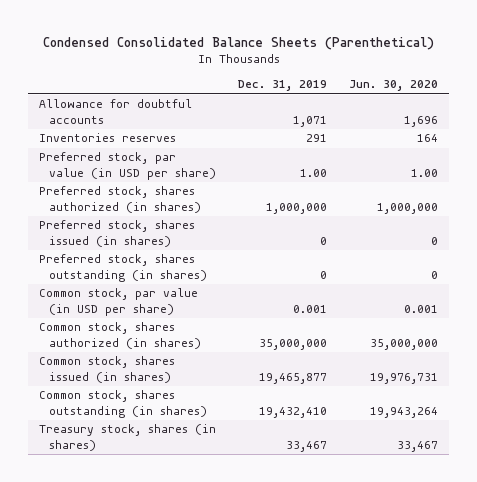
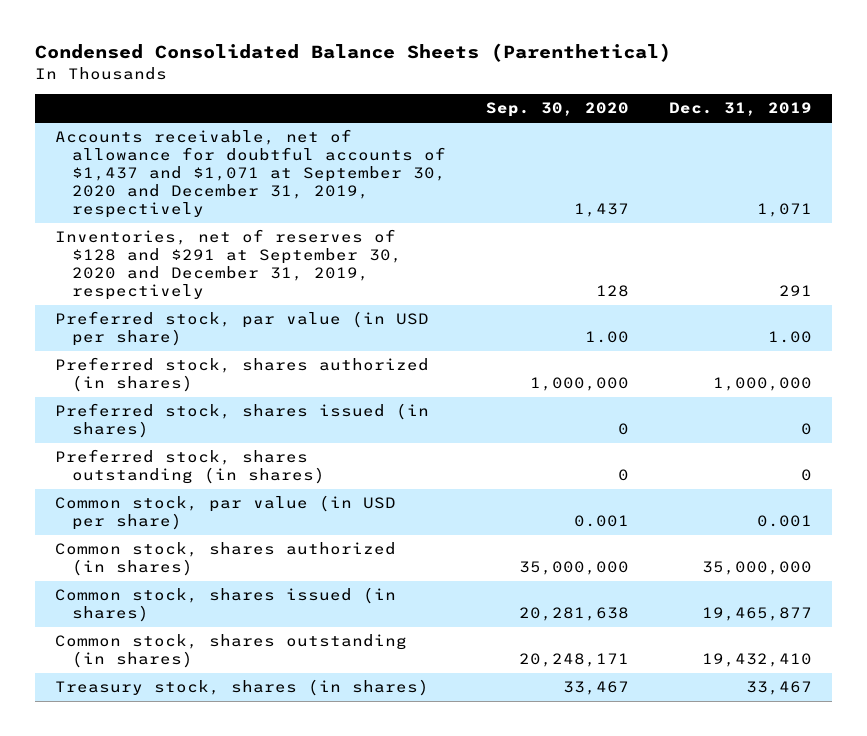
[348,80,438,92] Jun. 30, 2020 -> none
none -> [486,102,630,118] Sep. 30, 2020
[39,99,193,124] Allowance for doubtful accounts -> [55,129,447,219] Accounts receivable, net of allowance for doubtful accounts of $1,437 and $1,071 at September 30, 2020 and December 31, 2019, respectively
[39,133,177,143] Inventories reserves -> [55,229,403,301] Inventories, net of reserves of $128 and $291 at September 30, 2020 and December 31, 2019, respectively

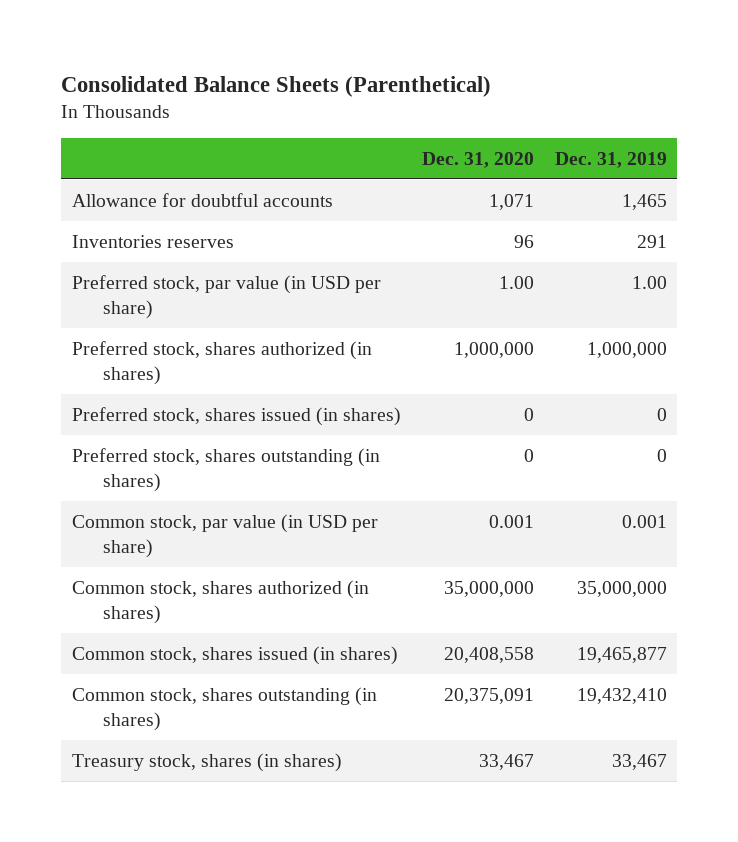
[34,43,671,63] Condensed Consolidated Balance Sheets (Parenthetical) -> [61,75,492,97] Consolidated Balance Sheets (Parenthetical)
[486,102,630,118] Sep. 30, 2020 -> none
none -> [421,151,534,168] Dec. 31, 2020
[55,129,447,219] Accounts receivable, net of allowance for doubtful accounts of $1,437 and $1,071 at September 30, 2020 and December 31, 2019, respectively -> [71,192,333,207] Allowance for doubtful accounts
[757,203,813,218] 1,071 -> [621,193,667,210] 1,465
[55,229,403,301] Inventories, net of reserves of $128 and $291 at September 30, 2020 and December 31, 2019, respectively -> [71,234,234,248] Inventories reserves

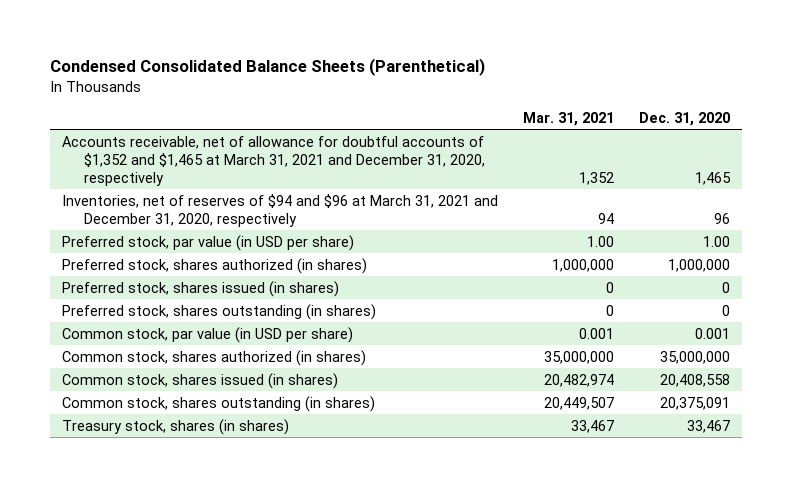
[61,75,492,97] Consolidated Balance Sheets (Parenthetical) -> [49,58,485,77] Condensed Consolidated Balance Sheets (Parenthetical)
[554,151,667,168] Dec. 31, 2019 -> none
none -> [522,111,614,126] Mar. 31, 2021
[71,192,333,207] Allowance for doubtful accounts -> [62,135,486,186] Accounts receivable, net of allowance for doubtful accounts of $1,352 and $1,465 at March 31, 2021 and December 31, 2020, respectively
[488,193,534,210] 1,071 -> [694,171,731,185] 1,465
[71,234,234,248] Inventories reserves -> [62,193,499,227] Inventories, net of reserves of $94 and $96 at March 31, 2021 and December 31, 2020, respectively

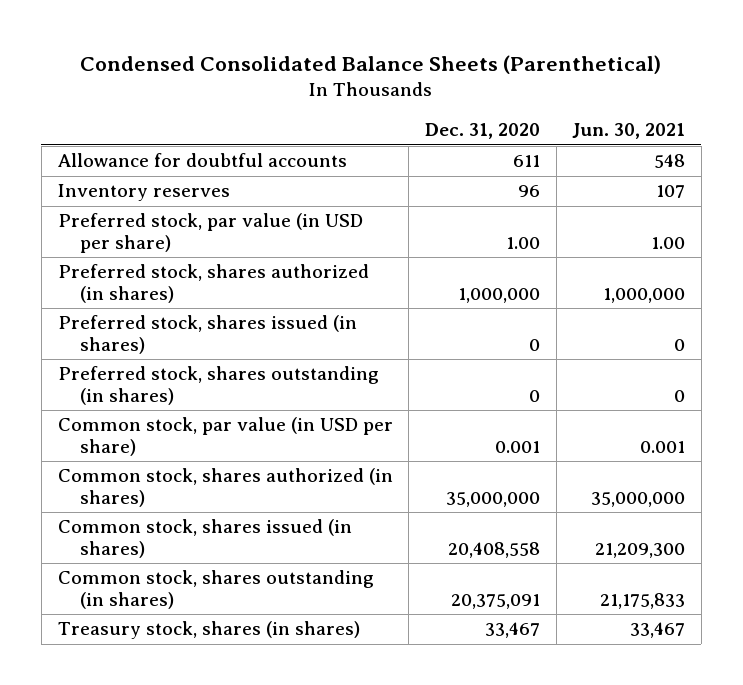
[522,111,614,126] Mar. 31, 2021 -> none
none -> [572,123,686,140] Jun. 30, 2021
[62,135,486,186] Accounts receivable, net of allowance for doubtful accounts of $1,352 and $1,465 at March 31, 2021 and December 31, 2020, respectively -> [57,153,347,168] Allowance for doubtful accounts
[694,171,731,185] 1,465 -> [512,155,540,168] 611
[62,193,499,227] Inventories, net of reserves of $94 and $96 at March 31, 2021 and December 31, 2020, respectively -> [57,184,230,202] Inventory reserves

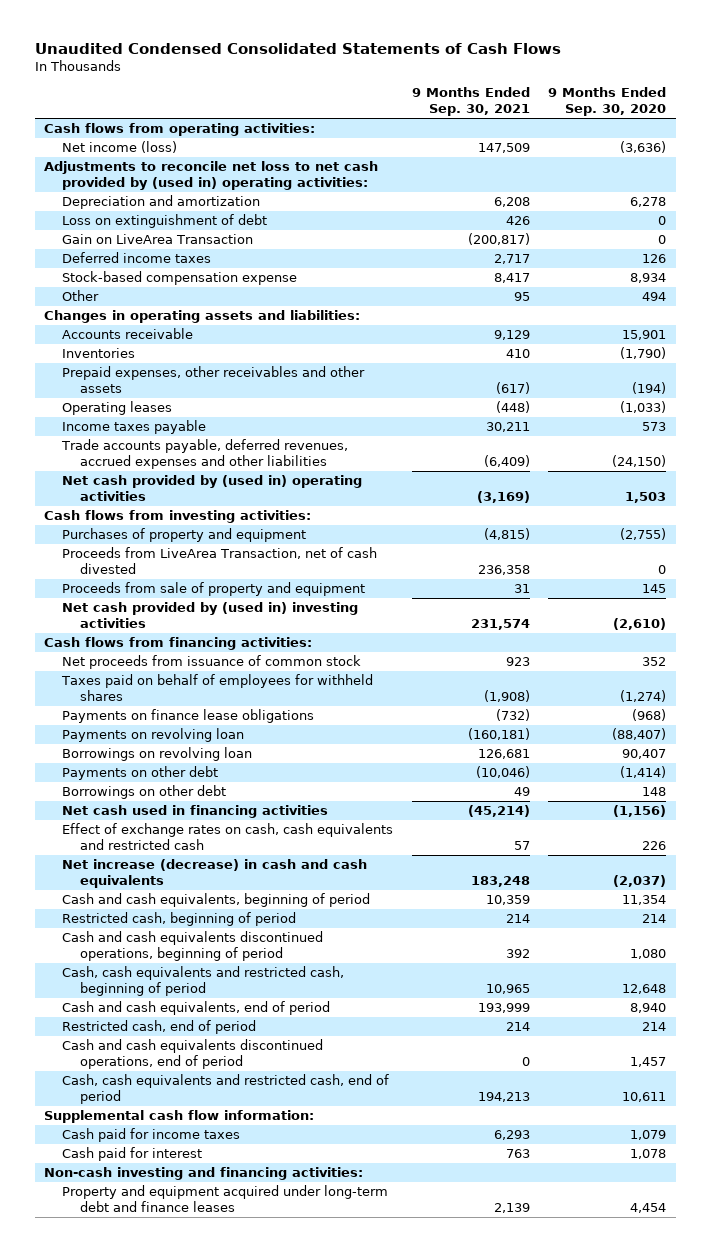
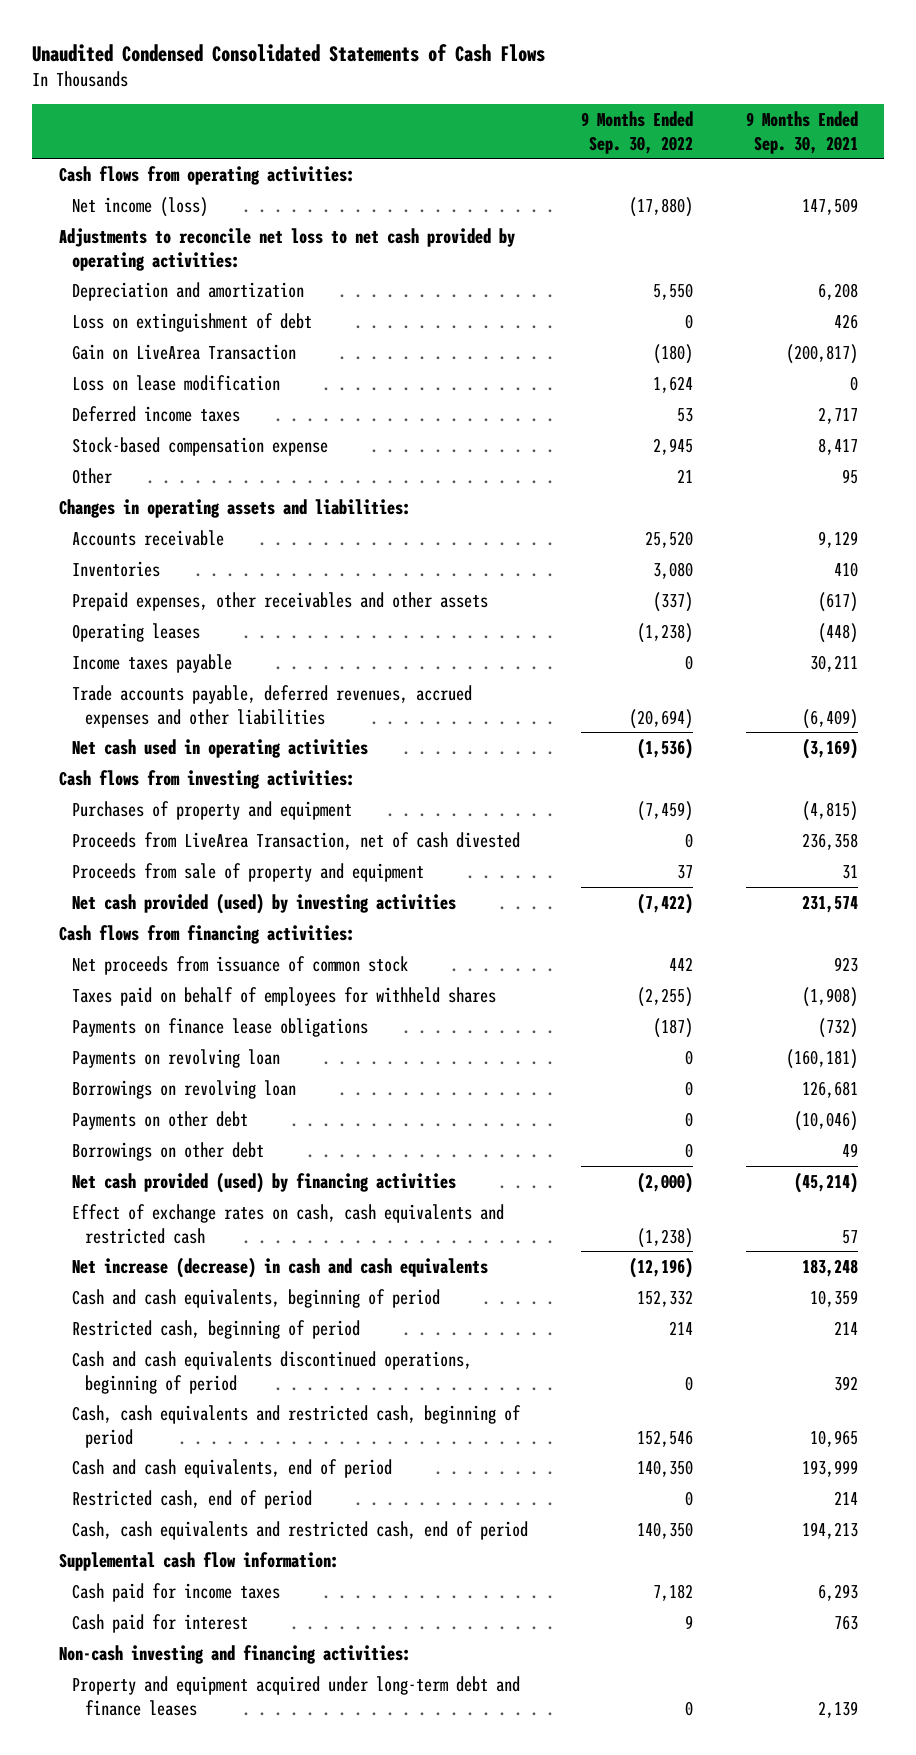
[548,87,667,117] 9 Months Ended Sep. 30, 2020 -> none
none -> [580,110,693,154] 9 Months Ended Sep. 30, 2022
[43,161,378,190] Adjustments to reconcile net loss to net cash provided by (used in) operating activities: -> [58,227,515,271] Adjustments to reconcile net loss to net cash provided by operating activities:
none -> [71,374,280,391] Loss on lease modification
[61,475,362,501] Net cash provided by (used in) operating activities -> [71,738,368,758] Net cash used in operating activities
[61,602,358,628] Net cash provided by (used in) investing activities -> [71,892,456,914] Net cash provided (used) by investing activities
[61,805,328,819] Net cash used in financing activities -> [71,1171,456,1193] Net cash provided (used) by financing activities
[61,1039,323,1069] Cash and cash equivalents discontinued operations, end of period -> none

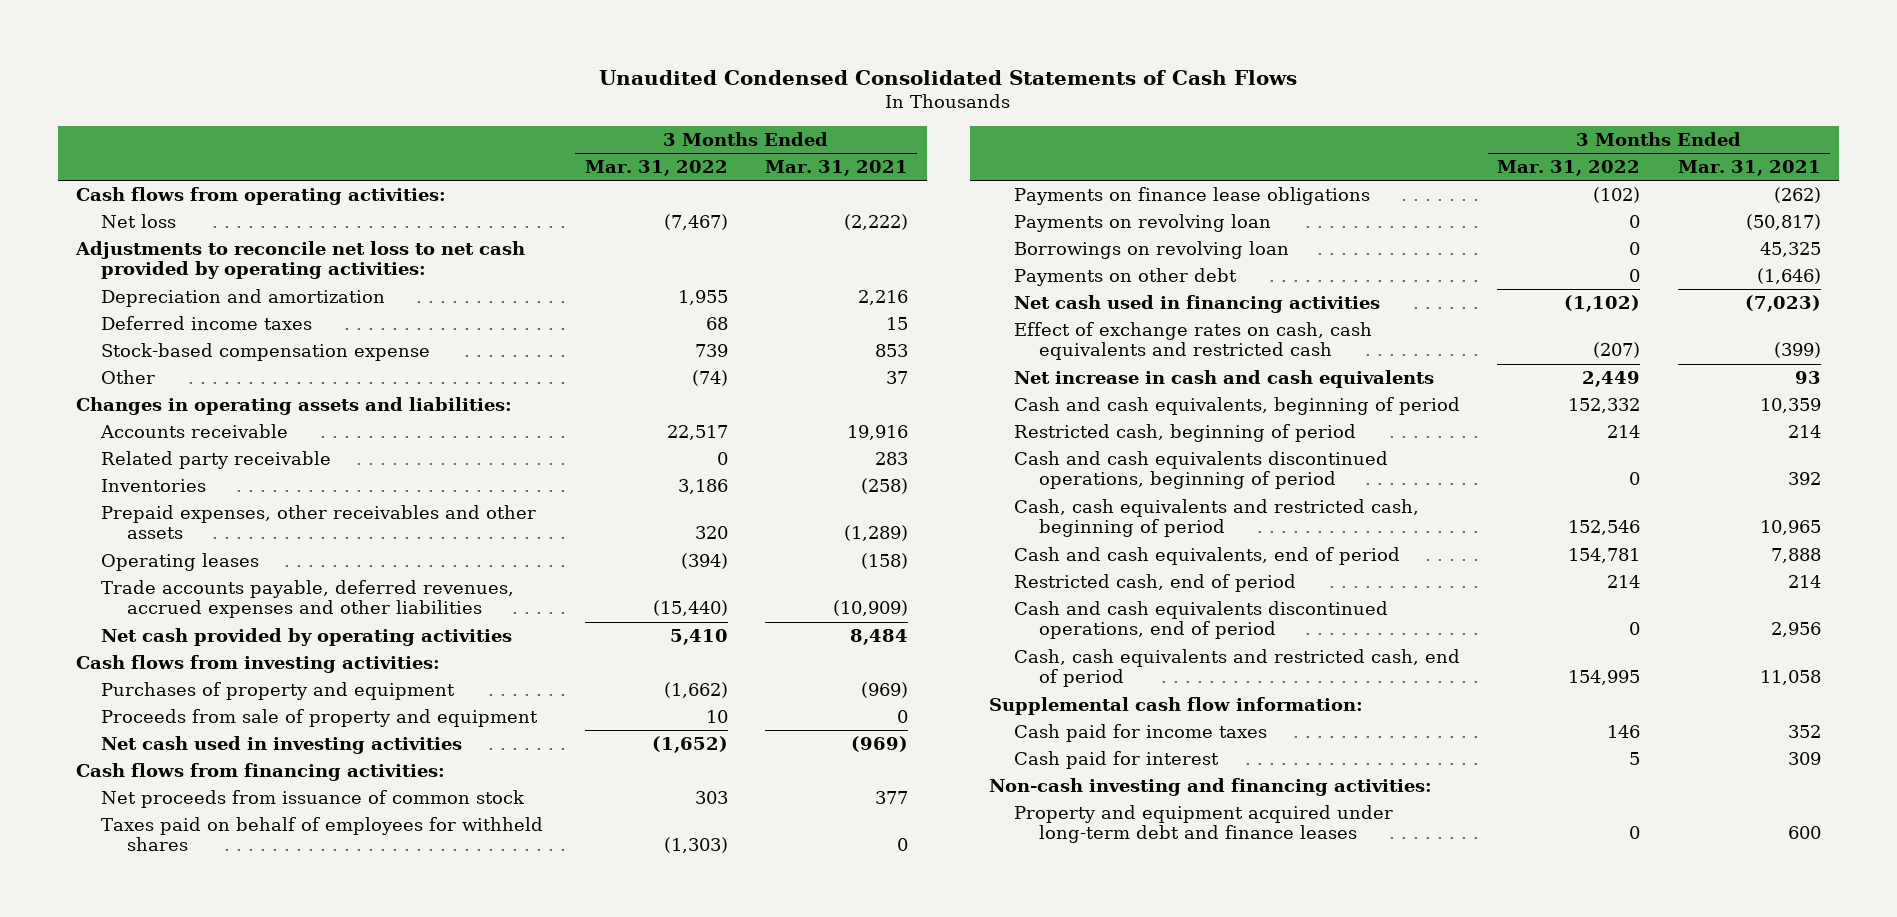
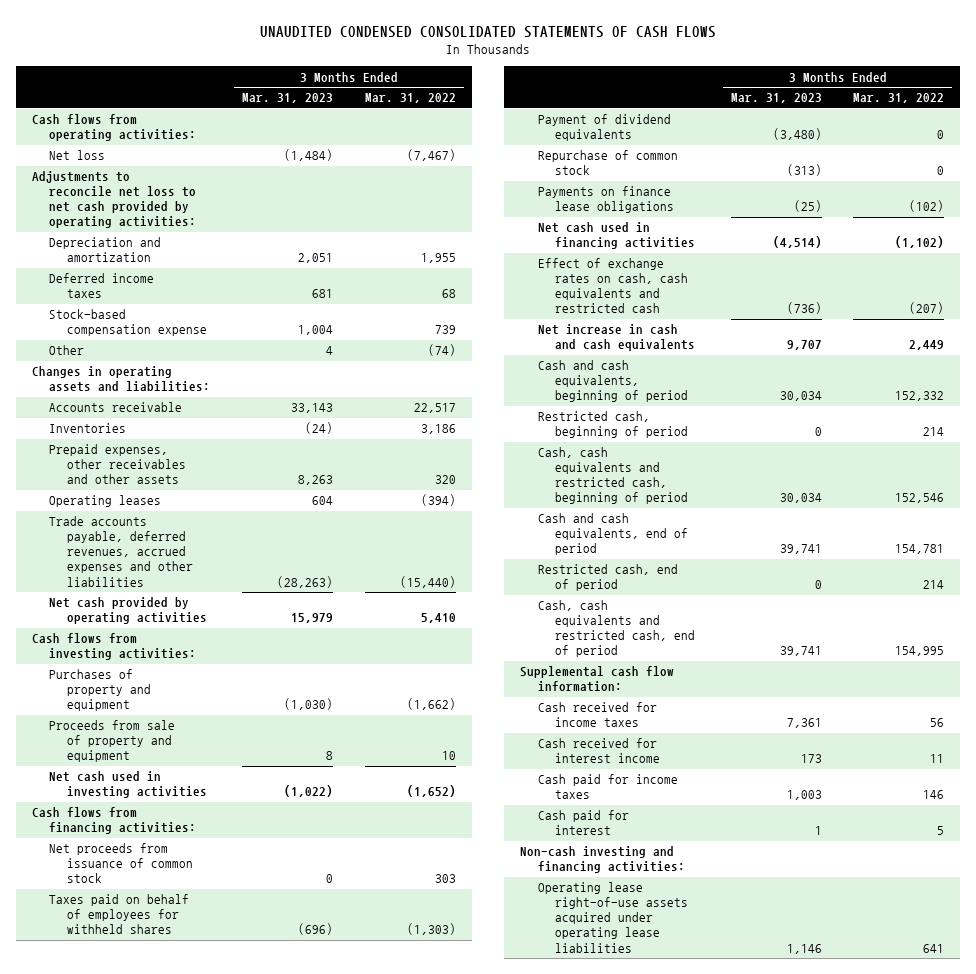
[599,69,1298,85] Unaudited Condensed Consolidated Statements of Cash Flows -> [260,26,717,39] UNAUDITED CONDENSED CONSOLIDATED STATEMENTS OF CASH FLOWS
[764,160,908,177] Mar. 31, 2021 -> none
none -> [242,93,334,104] Mar. 31, 2023
[101,451,332,470] Related party receivable -> none
none -> [537,114,671,142] Payment of dividend equivalents
none -> [537,150,678,176] Repurchase of common stock
[1014,214,1272,233] Payments on revolving loan -> none
[1014,241,1290,260] Borrowings on revolving loan -> none
[1014,268,1238,287] Payments on other debt -> none
[1014,451,1389,490] Cash and cash equivalents discontinued operations, beginning of period -> none
[1014,601,1389,640] Cash and cash equivalents discontinued operations, end of period -> none
none -> [537,702,657,728] Cash received for income taxes
none -> [537,738,661,764] Cash received for interest income
[1014,805,1394,844] Property and equipment acquired under long-term debt and finance leases -> none
none -> [537,882,689,953] Operating lease right-of-use assets acquired under operating lease liabilities

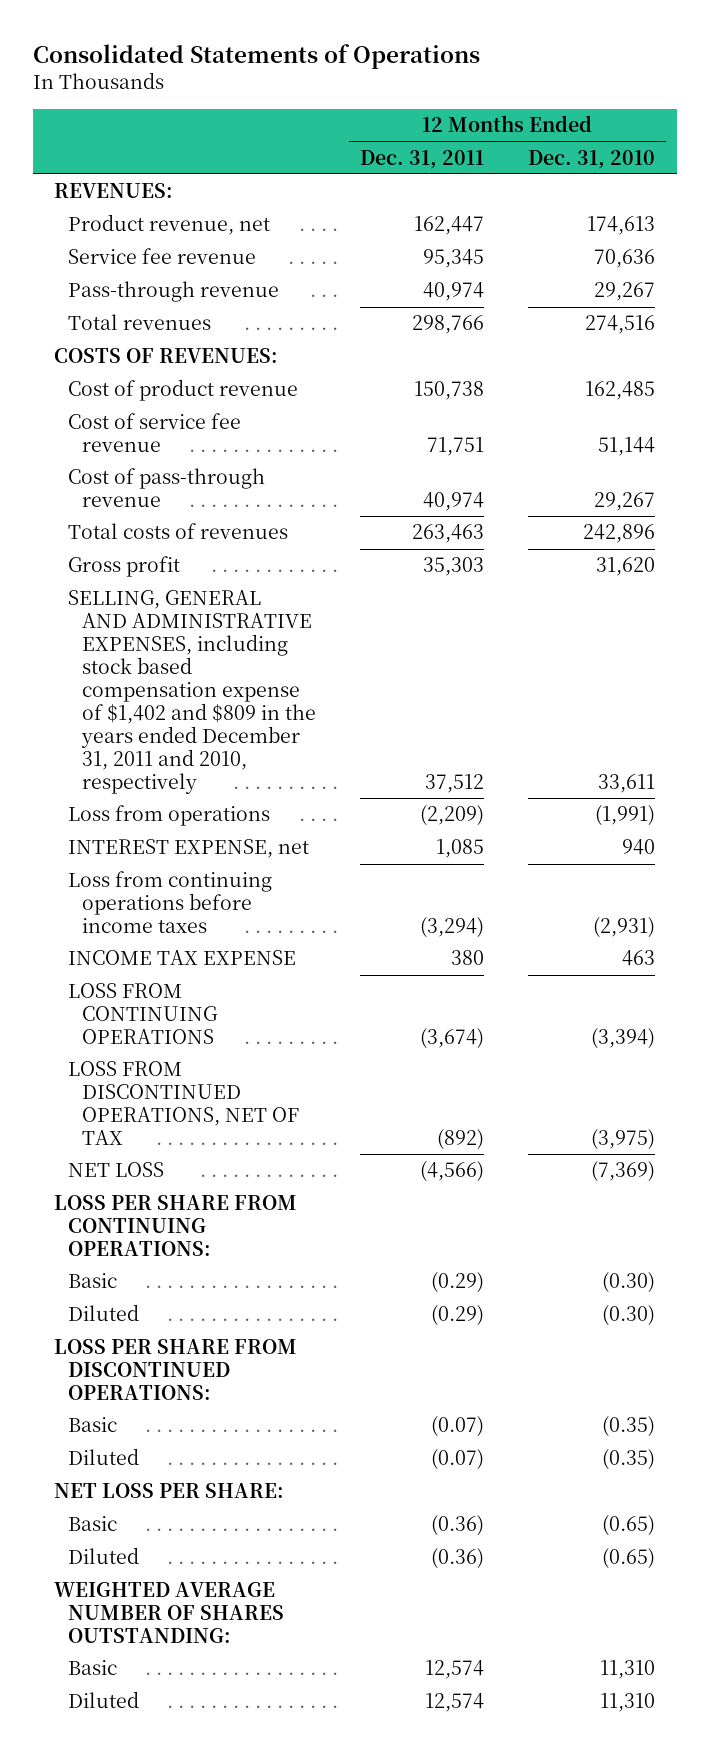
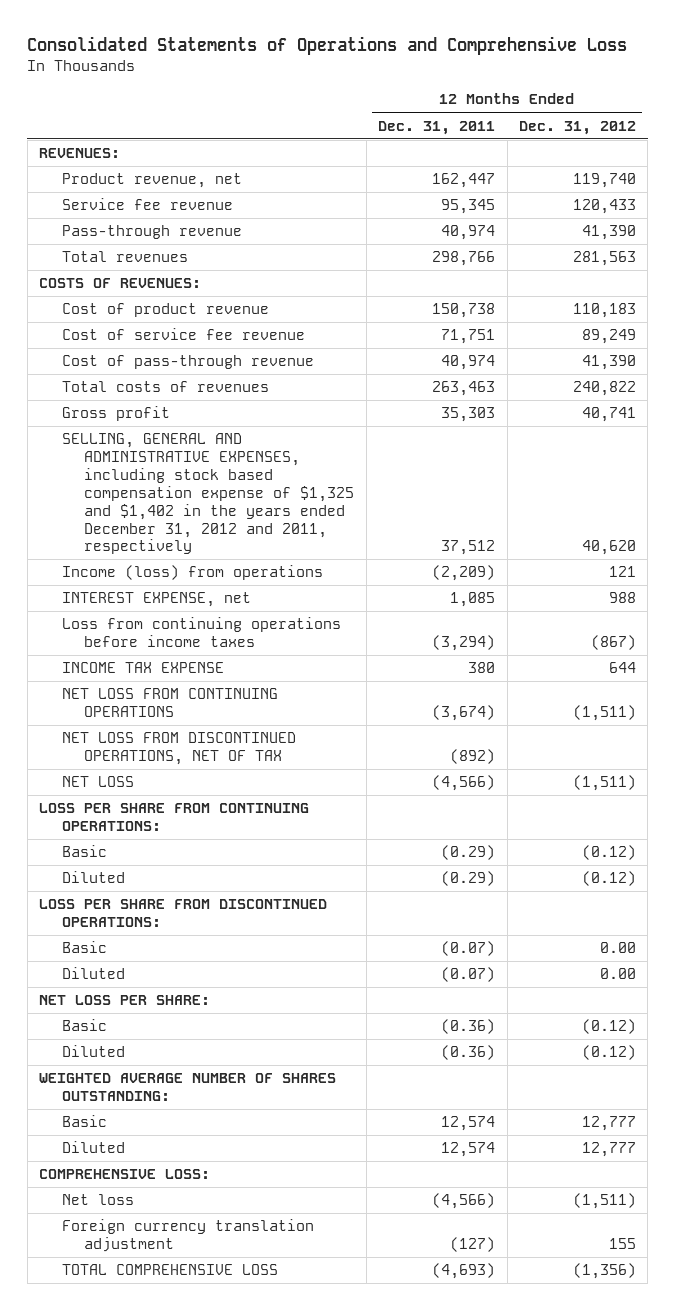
[32,43,480,69] Consolidated Statements of Operations -> [27,35,628,55] Consolidated Statements of Operations and Comprehensive Loss
[527,149,655,169] Dec. 31, 2010 -> none
none -> [518,120,636,135] Dec. 31, 2012
[68,590,317,794] SELLING, GENERAL AND ADMINISTRATIVE EXPENSES, including stock based compensation expense of $1,402 and $809 in the years ended December 31, 2011 and 2010, respectively -> [61,433,355,555] SELLING, GENERAL AND ADMINISTRATIVE EXPENSES, including stock based compensation expense of $1,325 and $1,402 in the years ended December 31, 2012 and 2011, respectively
[68,805,271,827] Loss from operations -> [61,565,323,581] Income (loss) from operations
[68,983,219,1045] LOSS FROM CONTINUING OPERATIONS -> [61,688,278,718] NET LOSS FROM CONTINUING OPERATIONS
[68,1061,300,1146] LOSS FROM DISCONTINUED OPERATIONS, NET OF TAX -> [61,732,296,766] NET LOSS FROM DISCONTINUED OPERATIONS, NET OF TAX
none -> [39,1169,211,1180] COMPREHENSIVE LOSS:
none -> [61,1194,134,1206] Net loss
none -> [61,1219,314,1253] Foreign currency translation adjustment
none -> [61,1264,278,1276] TOTAL COMPREHENSIVE LOSS

